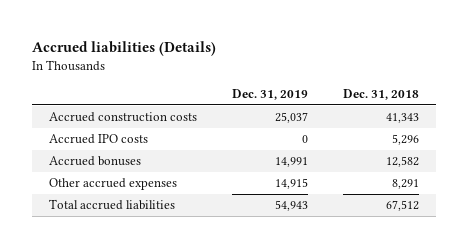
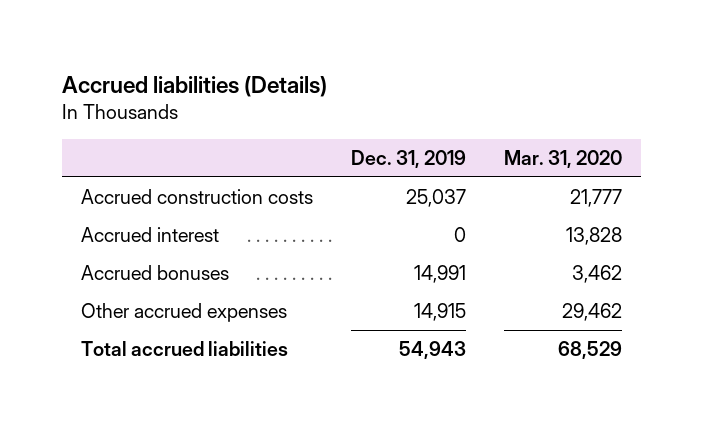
[342,88,419,100] Dec. 31, 2018 -> none
none -> [504,149,623,168] Mar. 31, 2020
[49,134,149,145] Accrued IPO costs -> none
none -> [81,227,220,243] Accrued interest

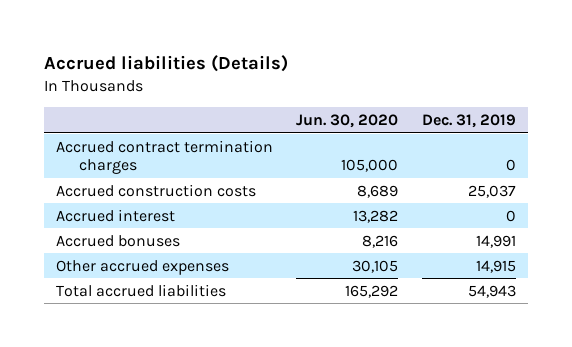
[504,149,623,168] Mar. 31, 2020 -> none
none -> [296,114,399,129] Jun. 30, 2020
none -> [55,139,273,175] Accrued contract termination charges

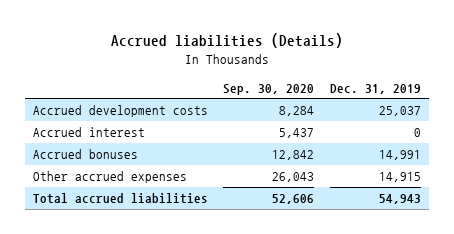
[296,114,399,129] Jun. 30, 2020 -> none
none -> [223,83,315,95] Sep. 30, 2020
[55,139,273,175] Accrued contract termination charges -> none
[55,183,256,197] Accrued construction costs -> [32,105,208,118] Accrued development costs

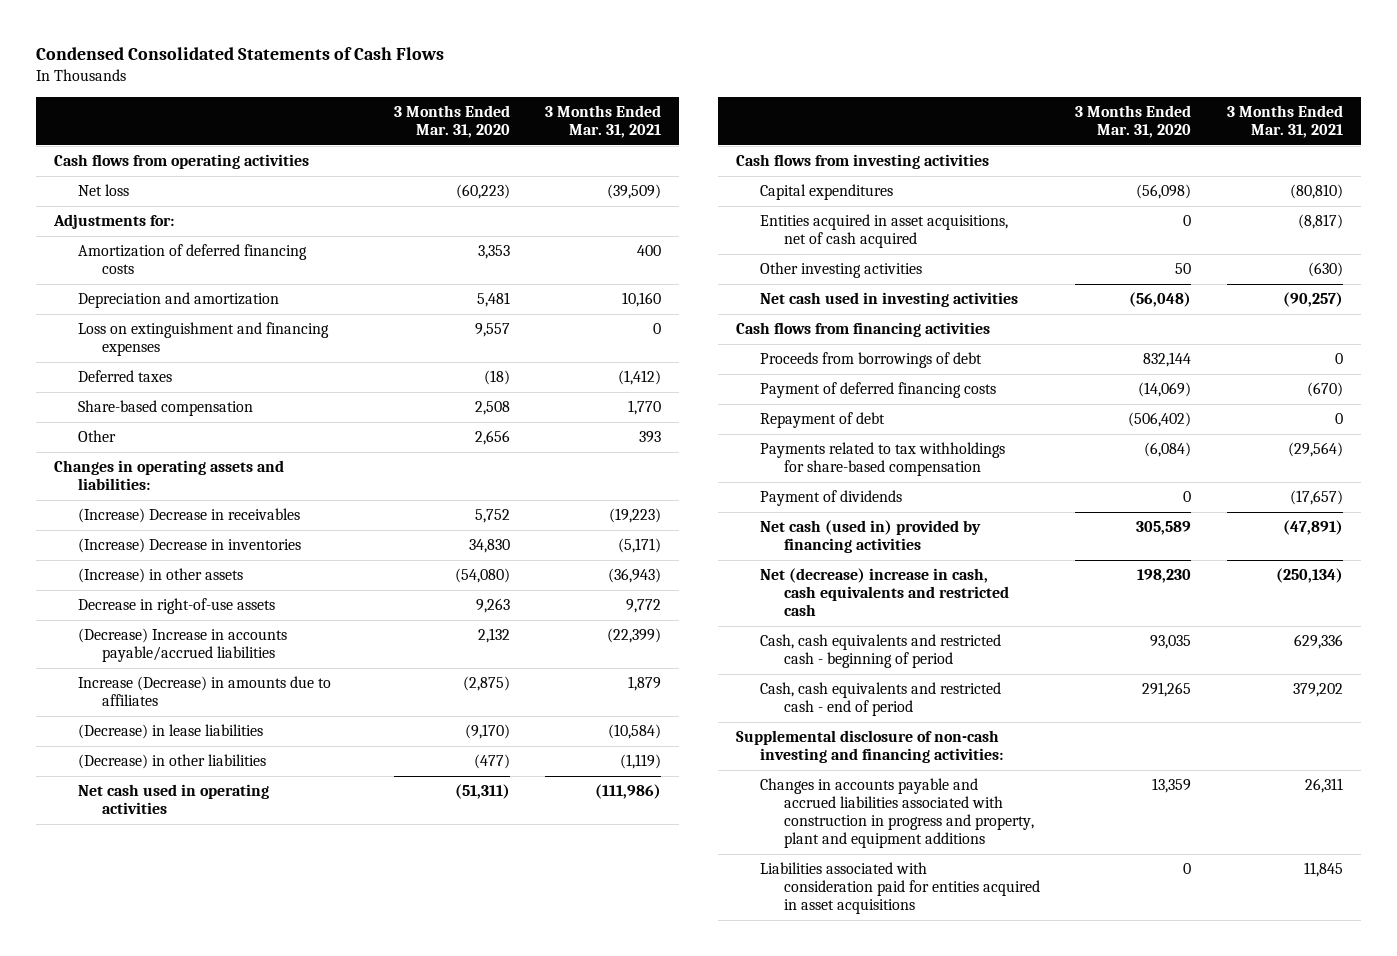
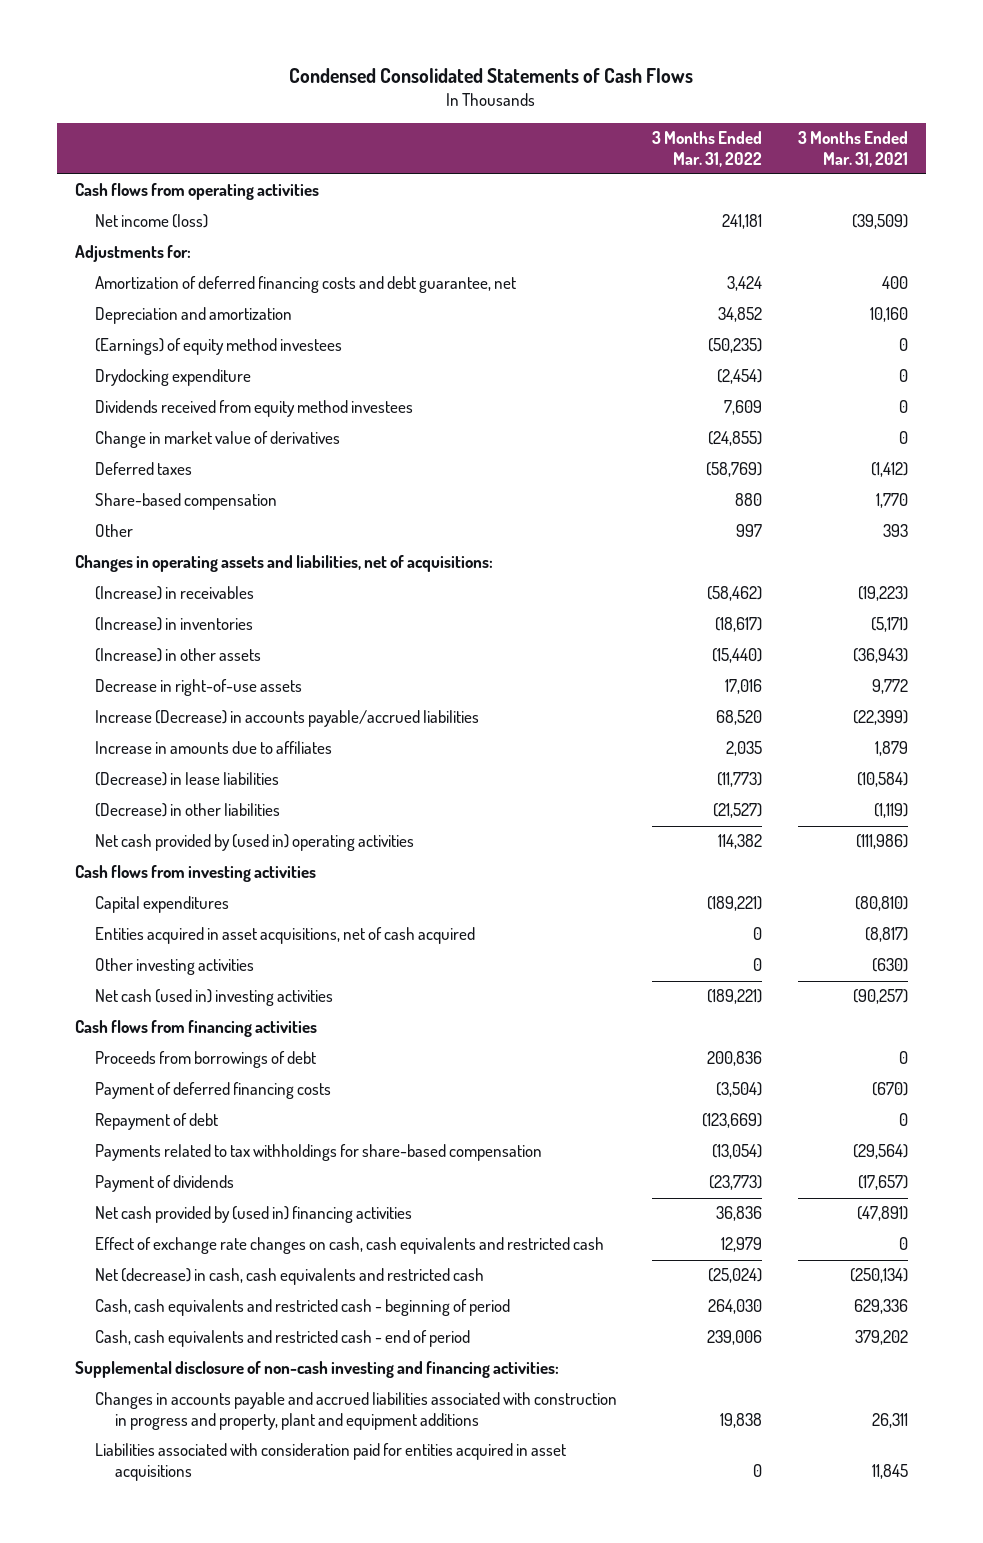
[393,104,510,138] 3 Months Ended Mar. 31, 2020 -> none
none -> [652,131,763,167] 3 Months Ended Mar. 31, 2022
[78,184,130,197] Net loss -> [94,214,208,229] Net income (loss)
[78,244,308,275] Amortization of deferred financing costs -> [94,276,516,294] Amortization of deferred financing costs and debt guarantee, net
[78,322,330,357] Loss on extinguishment and financing expenses -> none
none -> [94,338,342,356] (Earnings) of equity method investees
none -> [94,369,251,387] Drydocking expenditure
none -> [94,400,413,418] Dividends received from equity method investees
none -> [94,431,340,449] Change in market value of derivatives
[54,460,285,491] Changes in operating assets and liabilities: -> [74,555,493,573] Changes in operating assets and liabilities, net of acquisitions:
[78,508,301,524] (Increase) Decrease in receivables -> [94,586,254,601] (Increase) in receivables
[78,538,302,554] (Increase) Decrease in inventories -> [94,617,253,632] (Increase) in inventories
[78,628,288,663] (Decrease) Increase in accounts payable/accrued liabilities -> [94,710,479,728] Increase (Decrease) in accounts payable/accrued liabilities
[78,676,332,707] Increase (Decrease) in amounts due to affiliates -> [94,741,332,755] Increase in amounts due to affiliates
[78,784,270,815] Net cash used in operating activities -> [94,834,414,852] Net cash provided by (used in) operating activities
[759,292,1018,308] Net cash used in investing activities -> [94,989,333,1007] Net cash (used in) investing activities
[759,520,981,554] Net cash (used in) provided by financing activities -> [94,1206,412,1224] Net cash provided by (used in) financing activities
none -> [94,1237,604,1255] Effect of exchange rate changes on cash, cash equivalents and restricted cash
[759,568,1009,617] Net (decrease) increase in cash, cash equivalents and restricted cash -> [94,1268,484,1286] Net (decrease) in cash, cash equivalents and restricted cash

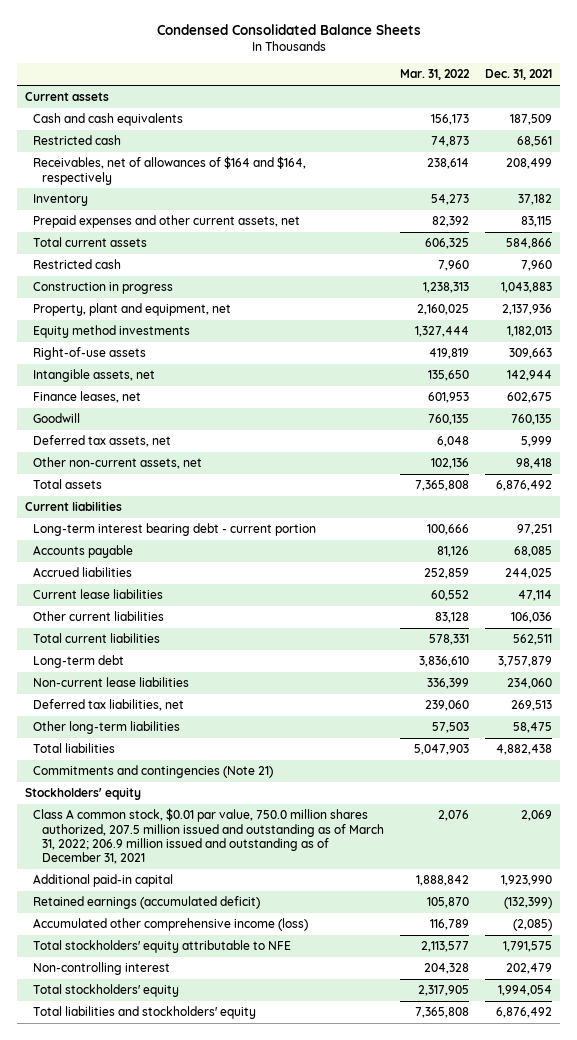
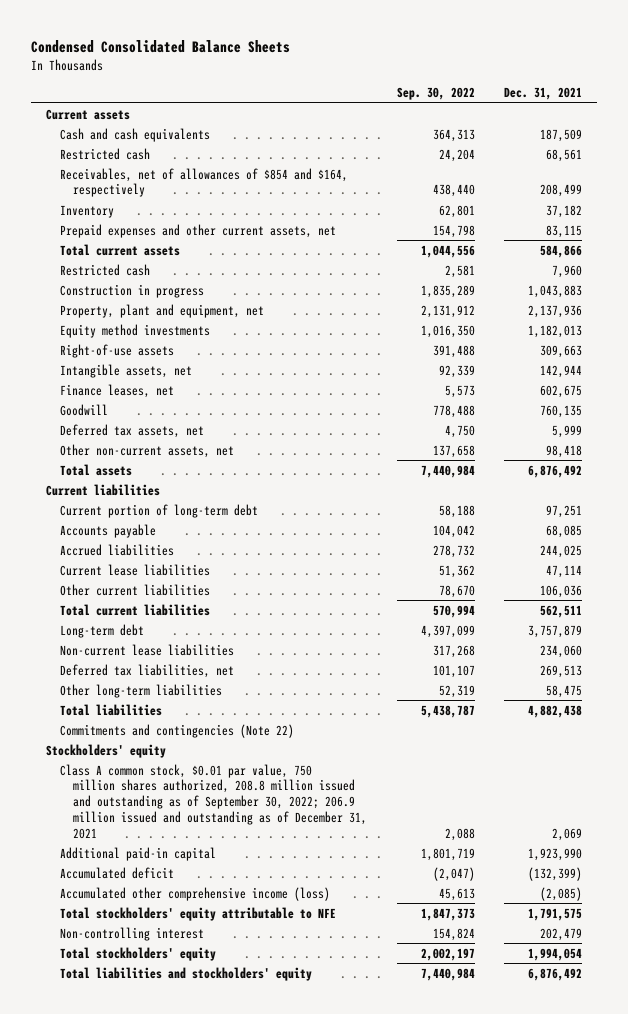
[399,69,470,81] Mar. 31, 2022 -> none
none -> [396,87,475,101] Sep. 30, 2022
[33,156,307,185] Receivables, net of allowances of $164 and $164, respectively -> [59,167,348,198] Receivables, net of allowances of $854 and $164, respectively
[33,523,317,537] Long-term interest bearing debt - current portion -> [59,503,258,518] Current portion of long-term debt
[33,765,274,779] Commitments and contingencies (Note 21) -> [59,723,294,738] Commitments and contingencies (Note 22)
[33,808,384,865] Class A common stock, $0.01 par value, 750.0 million shares authorized, 207.5 million issued and outstanding as of March 31, 2022; 206.9 million issued and outstanding as of December 31, 2021 -> [59,763,367,839] Class A common stock, $0.01 par value, 750 million shares authorized, 208.8 million issued and outstanding as of September 30, 2022; 206.9 million issued and outstanding as of December 31, 2021
[33,896,261,910] Retained earnings (accumulated deficit) -> [59,866,174,879] Accumulated deficit

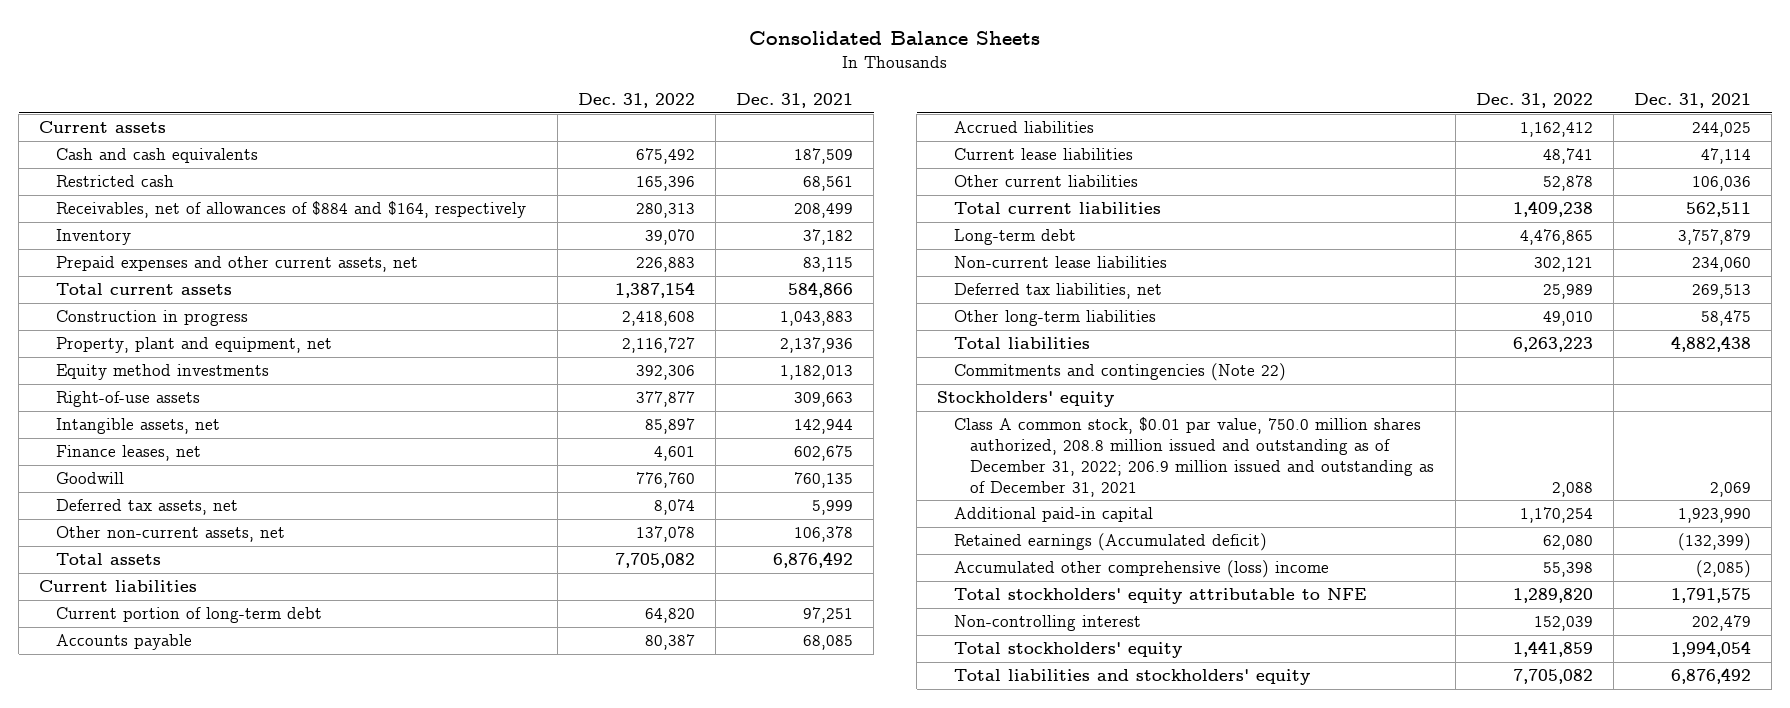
[31,39,291,53] Condensed Consolidated Balance Sheets -> [749,31,1041,46] Consolidated Balance Sheets
[396,87,475,101] Sep. 30, 2022 -> none
none -> [577,92,695,108] Dec. 31, 2022
[59,167,348,198] Receivables, net of allowances of $854 and $164, respectively -> [55,201,526,219] Receivables, net of allowances of $884 and $164, respectively
[59,263,150,276] Restricted cash -> none
[546,444,583,458] 98,418 -> [794,526,854,543] 106,378
[59,763,367,839] Class A common stock, $0.01 par value, 750 million shares authorized, 208.8 million issued and outstanding as of September 30, 2022; 206.9 million issued and outstanding as of December 31, 2021 -> [953,417,1435,497] Class A common stock, $0.01 par value, 750.0 million shares authorized, 208.8 million issued and outstanding as of December 31, 2022; 206.9 million issued and outstanding as of December 31, 2021
[59,866,174,879] Accumulated deficit -> [953,533,1267,552] Retained earnings (Accumulated deficit)
[59,886,330,901] Accumulated other comprehensive income (loss) -> [953,560,1329,579] Accumulated other comprehensive (loss) income

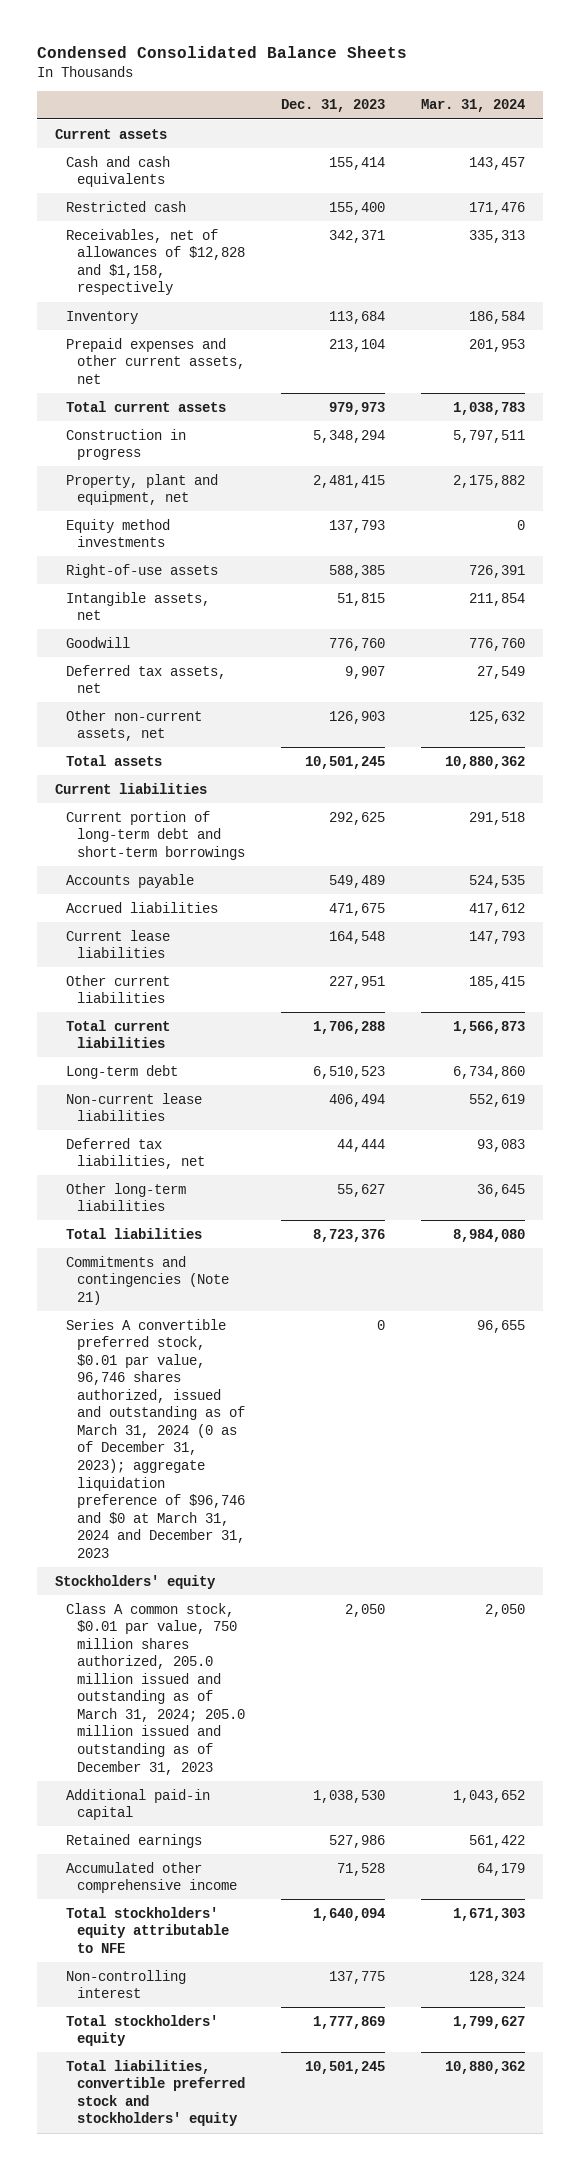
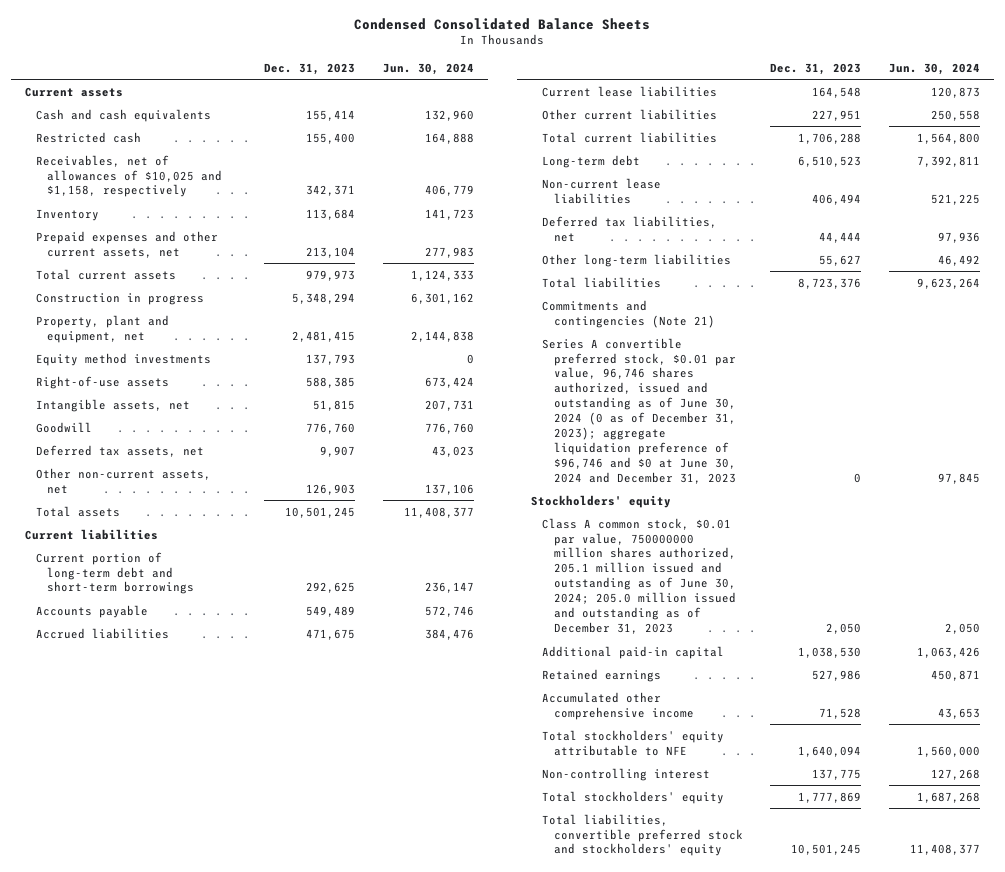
[421,99,526,113] Mar. 31, 2024 -> none
none -> [383,62,475,75] Jun. 30, 2024
[65,228,246,296] Receivables, net of allowances of $12,828 and $1,158, respectively -> [36,154,223,198] Receivables, net of allowances of $10,025 and $1,158, respectively
[65,1318,246,1558] Series A convertible preferred stock, $0.01 par value, 96,746 shares authorized, issued and outstanding as of March 31, 2024 (0 as of December 31, 2023); aggregate liquidation preference of $96,746 and $0 at March 31, 2024 and December 31, 2023 -> [542,337,736,484] Series A convertible preferred stock, $0.01 par value, 96,746 shares authorized, issued and outstanding as of June 30, 2024 (0 as of December 31, 2023); aggregate liquidation preference of $96,746 and $0 at June 30, 2024 and December 31, 2023
[65,1602,246,1775] Class A common stock, $0.01 par value, 750 million shares authorized, 205.0 million issued and outstanding as of March 31, 2024; 205.0 million issued and outstanding as of December 31, 2023 -> [542,517,736,634] Class A common stock, $0.01 par value, 750000000 million shares authorized, 205.1 million issued and outstanding as of June 30, 2024; 205.0 million issued and outstanding as of December 31, 2023

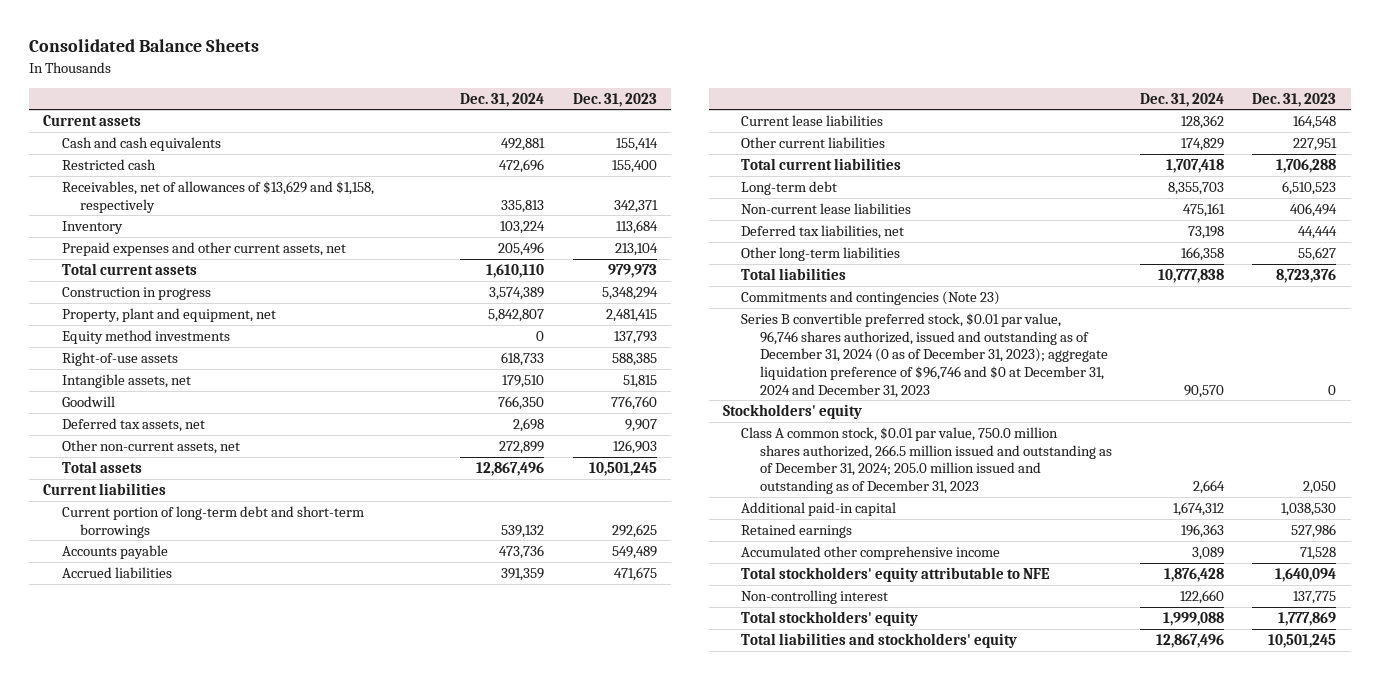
[354,17,651,30] Condensed Consolidated Balance Sheets -> [28,39,259,53] Consolidated Balance Sheets
[383,62,475,75] Jun. 30, 2024 -> none
none -> [460,92,545,107] Dec. 31, 2024
[36,154,223,198] Receivables, net of allowances of $10,025 and $1,158, respectively -> [61,180,374,213] Receivables, net of allowances of $13,629 and $1,158, respectively
[542,299,715,328] Commitments and contingencies (Note 21) -> [741,290,1001,305] Commitments and contingencies (Note 23)
[542,337,736,484] Series A convertible preferred stock, $0.01 par value, 96,746 shares authorized, issued and outstanding as of June 30, 2024 (0 as of December 31, 2023); aggregate liquidation preference of $96,746 and $0 at June 30, 2024 and December 31, 2023 -> [741,312,1108,398] Series B convertible preferred stock, $0.01 par value, 96,746 shares authorized, issued and outstanding as of December 31, 2024 (0 as of December 31, 2023); aggregate liquidation preference of $96,746 and $0 at December 31, 2024 and December 31, 2023
[542,517,736,634] Class A common stock, $0.01 par value, 750000000 million shares authorized, 205.1 million issued and outstanding as of June 30, 2024; 205.0 million issued and outstanding as of December 31, 2023 -> [741,426,1112,494] Class A common stock, $0.01 par value, 750.0 million shares authorized, 266.5 million issued and outstanding as of December 31, 2024; 205.0 million issued and outstanding as of December 31, 2023
[542,813,743,857] Total liabilities, convertible preferred stock and stockholders' equity -> [741,632,1018,648] Total liabilities and stockholders' equity

